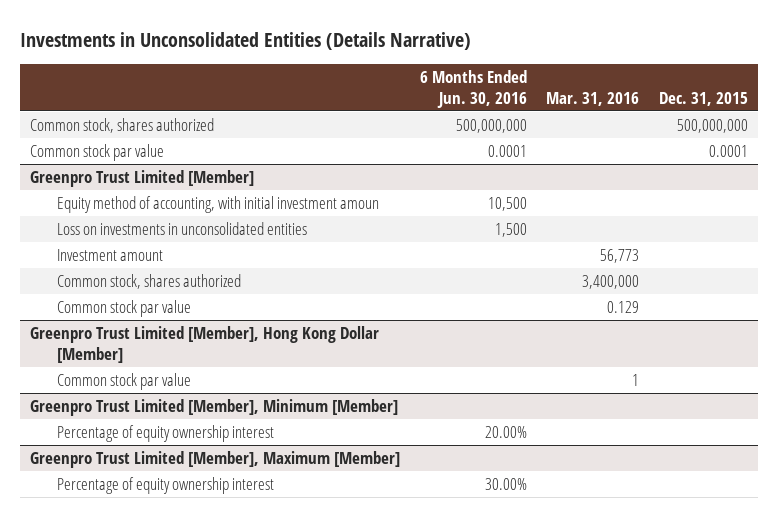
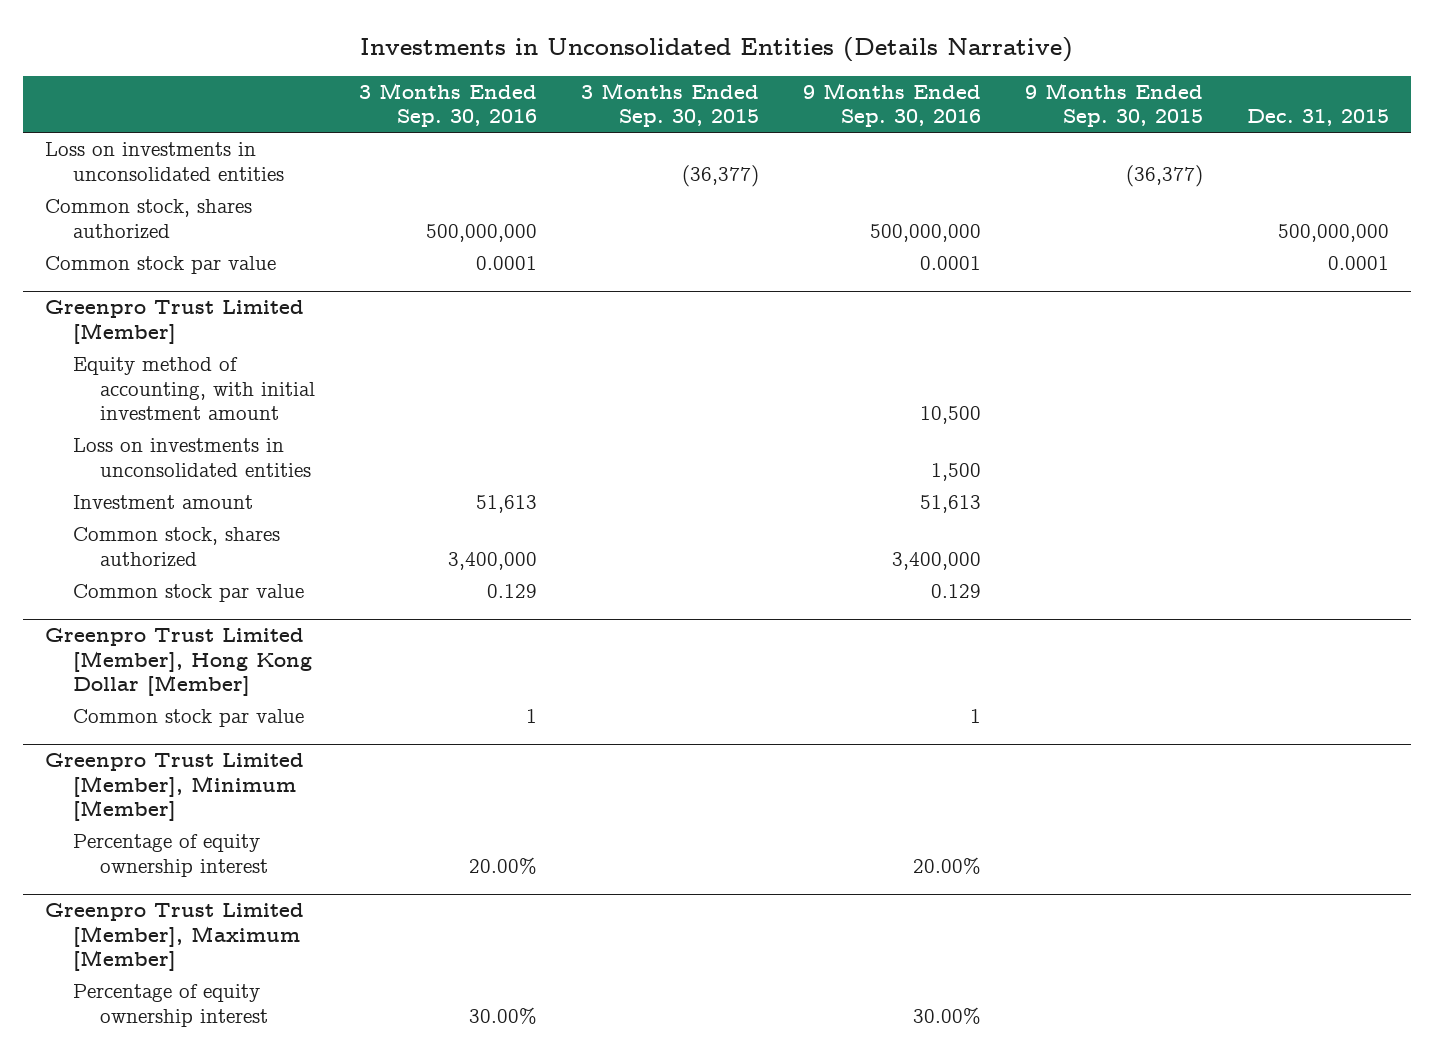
[419,69,527,108] 6 Months Ended Jun. 30, 2016 -> none
[546,91,640,106] Mar. 31, 2016 -> none
none -> [358,82,537,128] 3 Months Ended Sep. 30, 2016
none -> [580,82,759,128] 3 Months Ended Sep. 30, 2015
none -> [802,82,981,128] 9 Months Ended Sep. 30, 2016
none -> [1024,82,1203,128] 9 Months Ended Sep. 30, 2015
none -> [45,142,284,181] Loss on investments in unconsolidated entities
[57,196,380,214] Equity method of accounting, with initial investment amoun -> [72,357,315,420] Equity method of accounting, with initial investment amount

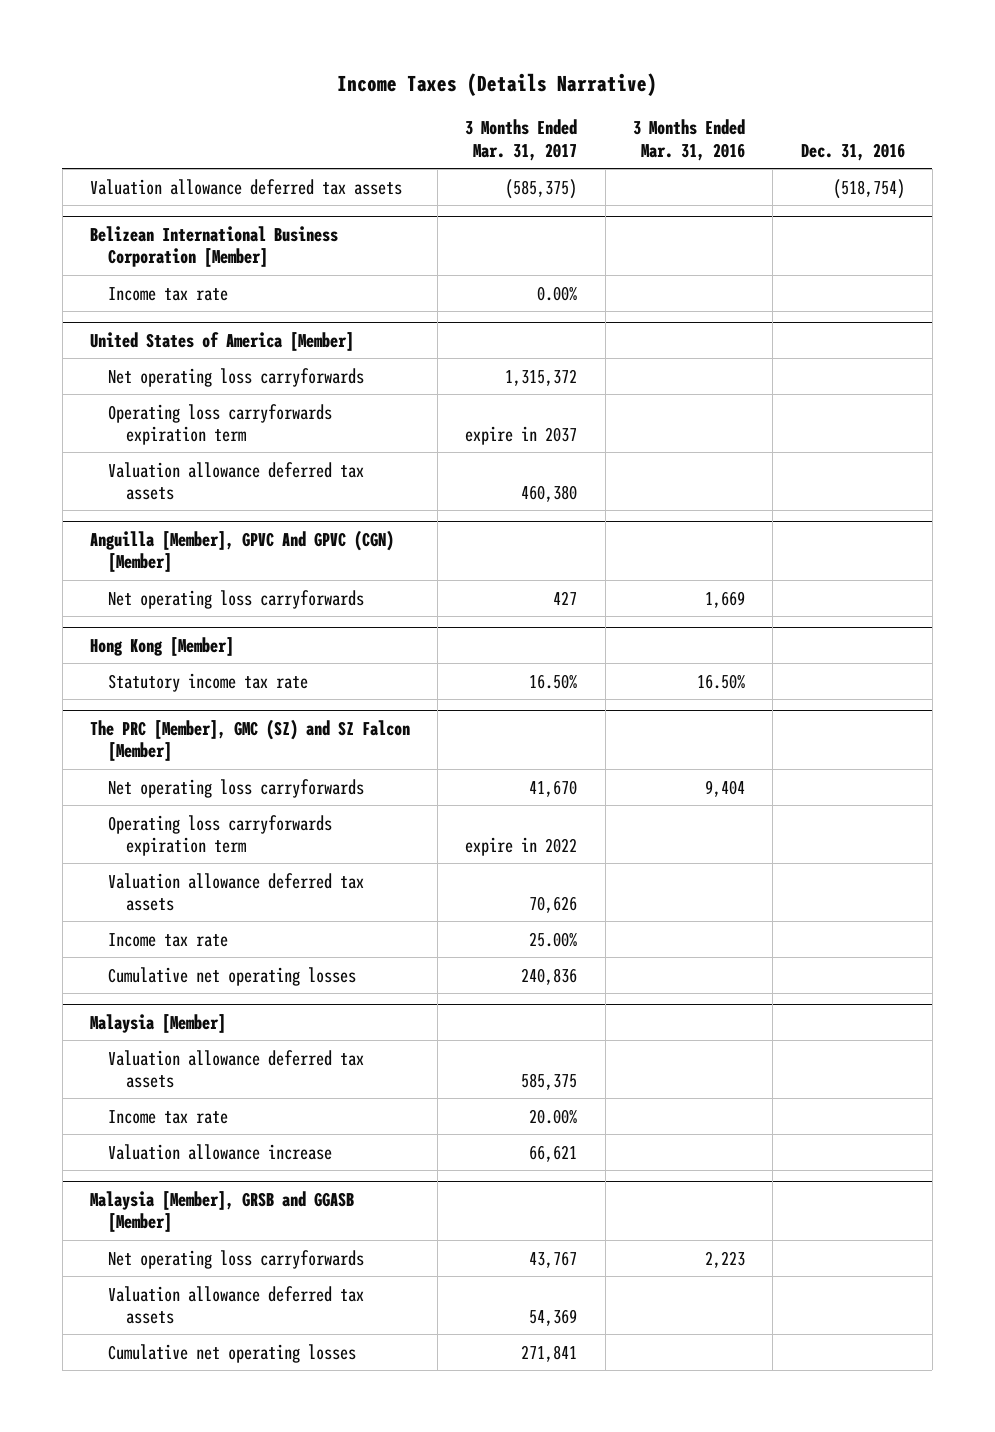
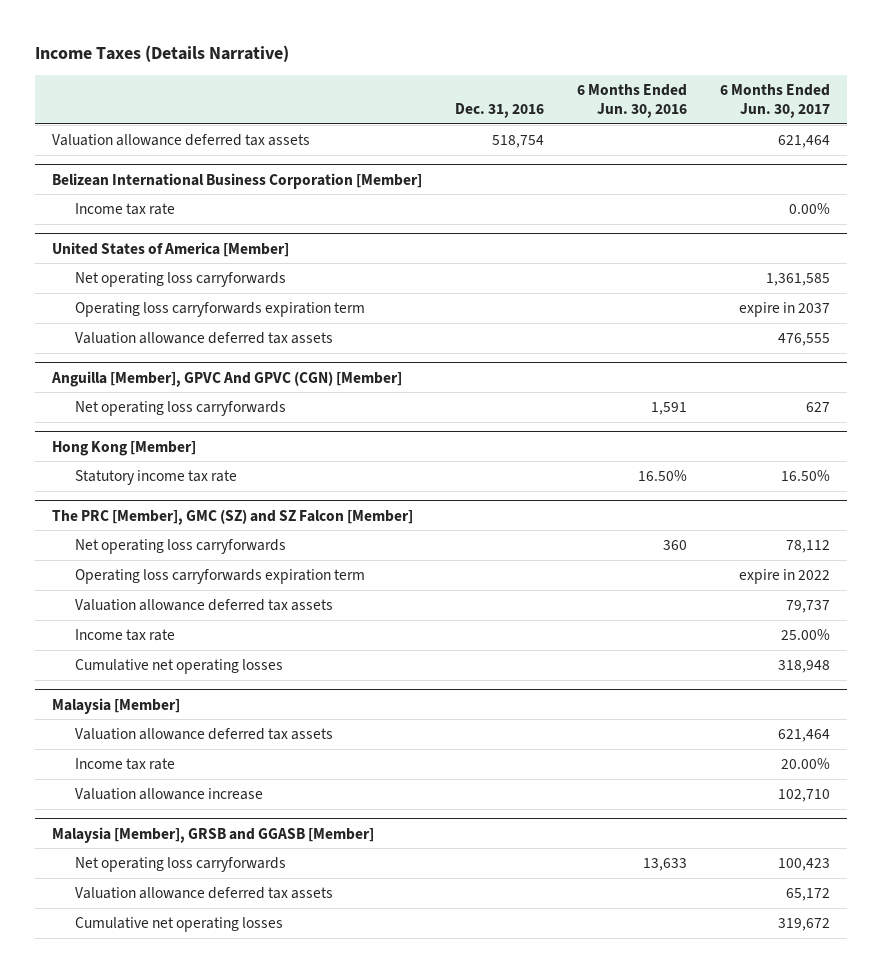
[465,119,578,161] 3 Months Ended Mar. 31, 2017 -> none
[633,119,746,161] 3 Months Ended Mar. 31, 2016 -> none
none -> [576,84,687,119] 6 Months Ended Jun. 30, 2016
none -> [720,84,831,119] 6 Months Ended Jun. 30, 2017
[832,178,905,199] (518,754) -> [491,135,544,149] 518,754

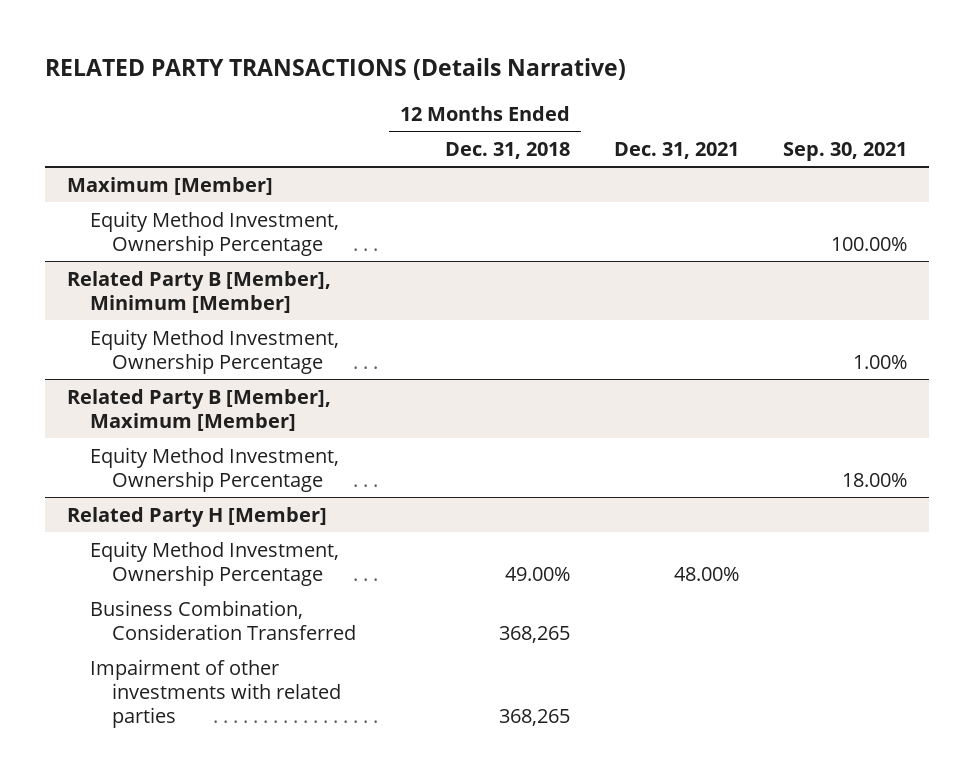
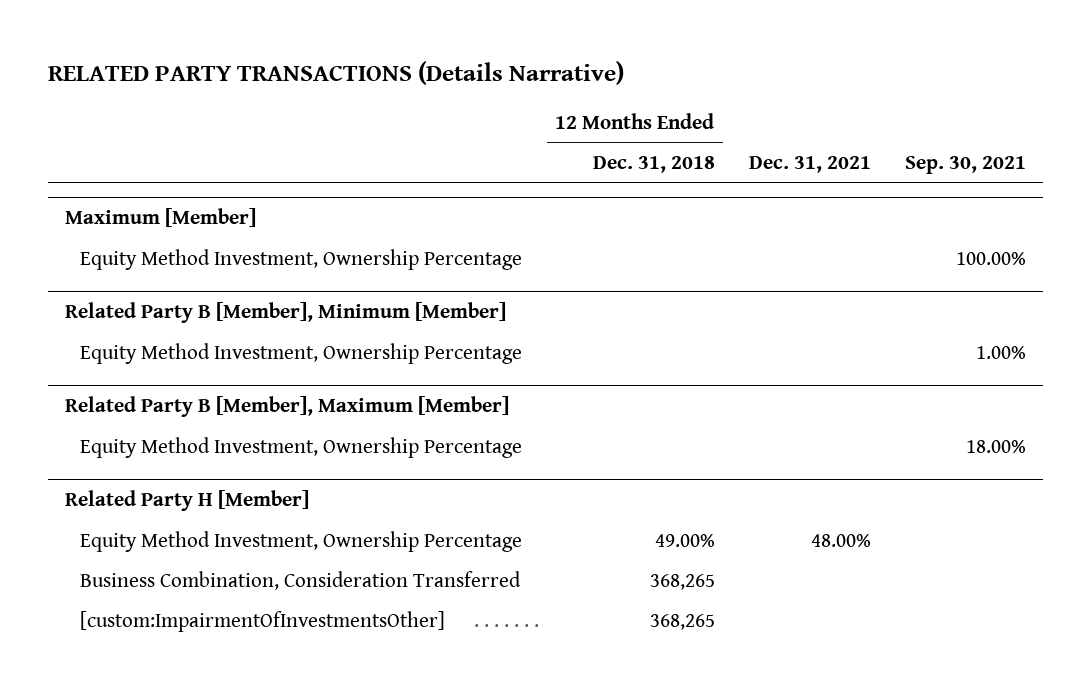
[89,658,342,728] Impairment of other investments with related parties -> [79,610,445,632] [custom:ImpairmentOfInvestmentsOther]

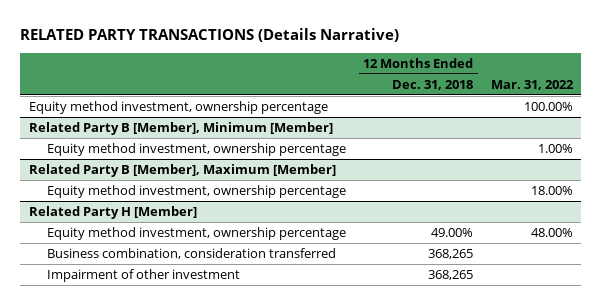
[748,156,871,174] Dec. 31, 2021 -> none
[904,156,1026,175] Sep. 30, 2021 -> none
none -> [490,79,574,90] Mar. 31, 2022
[64,208,256,228] Maximum [Member] -> none
[79,248,522,270] Equity Method Investment, Ownership Percentage -> none
none -> [28,101,328,115] Equity method investment, ownership percentage
[79,342,522,364] Equity Method Investment, Ownership Percentage -> [46,143,346,157] Equity method investment, ownership percentage
[79,436,522,458] Equity Method Investment, Ownership Percentage -> [46,185,346,199] Equity method investment, ownership percentage
[79,530,522,552] Equity Method Investment, Ownership Percentage -> [46,227,346,241] Equity method investment, ownership percentage
[79,570,521,590] Business Combination, Consideration Transferred -> [46,248,336,260] Business combination, consideration transferred
[79,610,445,632] [custom:ImpairmentOfInvestmentsOther] -> [46,269,240,283] Impairment of other investment

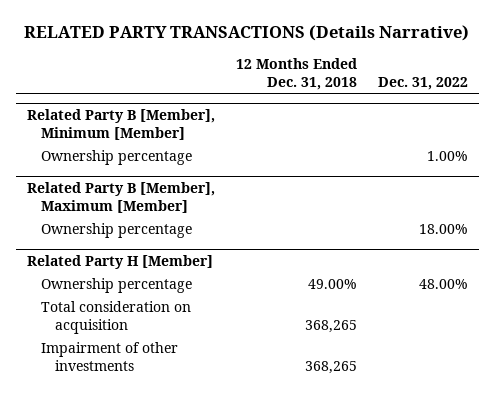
[490,79,574,90] Mar. 31, 2022 -> none
none -> [378,76,469,90] Dec. 31, 2022
[28,101,328,115] Equity method investment, ownership percentage -> none
[46,143,346,157] Equity method investment, ownership percentage -> [40,149,192,165] Ownership percentage
[46,185,346,199] Equity method investment, ownership percentage -> [40,222,192,238] Ownership percentage
[46,227,346,241] Equity method investment, ownership percentage -> [40,277,192,293] Ownership percentage
[46,248,336,260] Business combination, consideration transferred -> [40,300,191,334] Total consideration on acquisition
[46,269,240,283] Impairment of other investment -> [40,341,178,371] Impairment of other investments

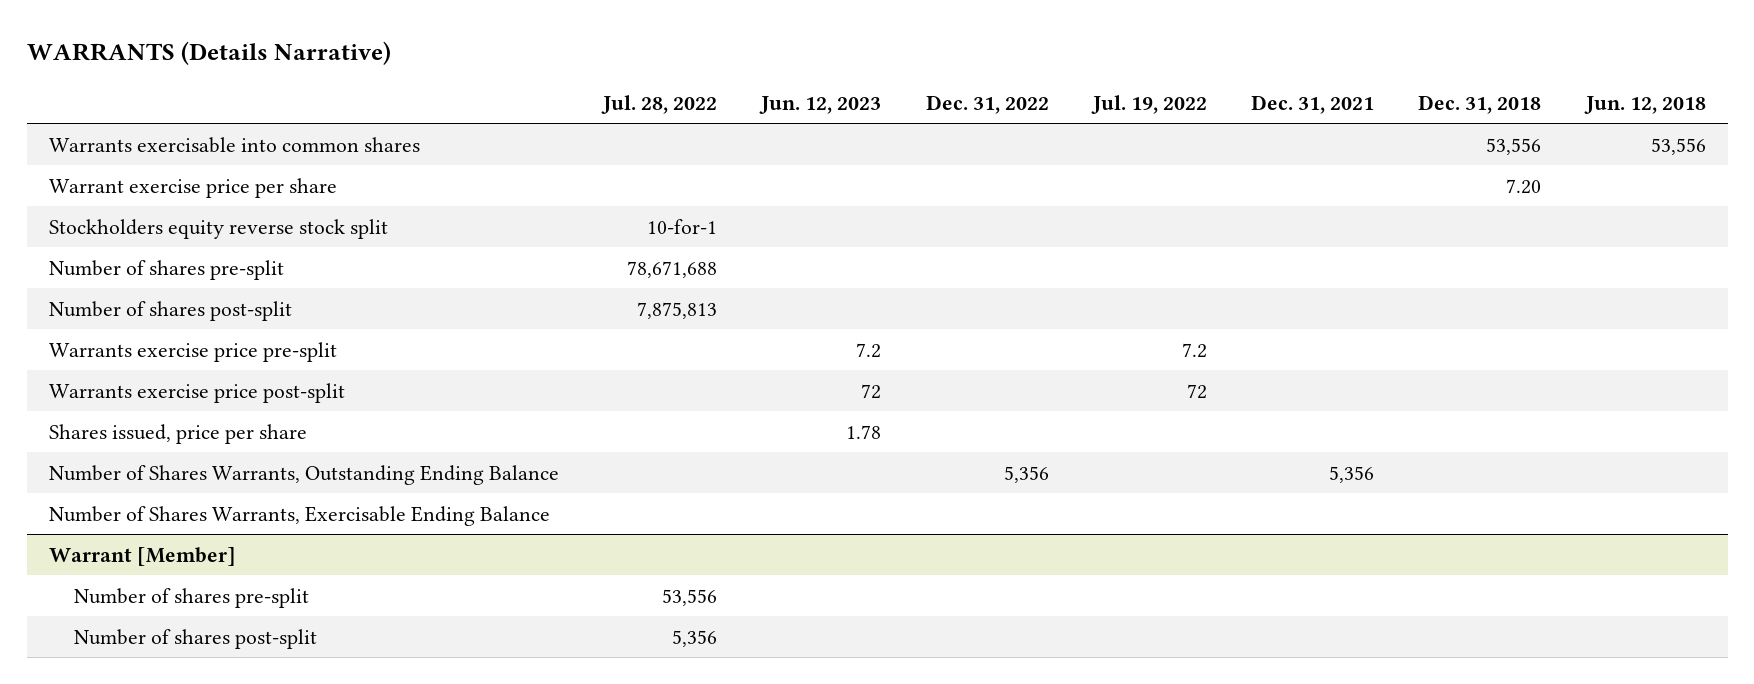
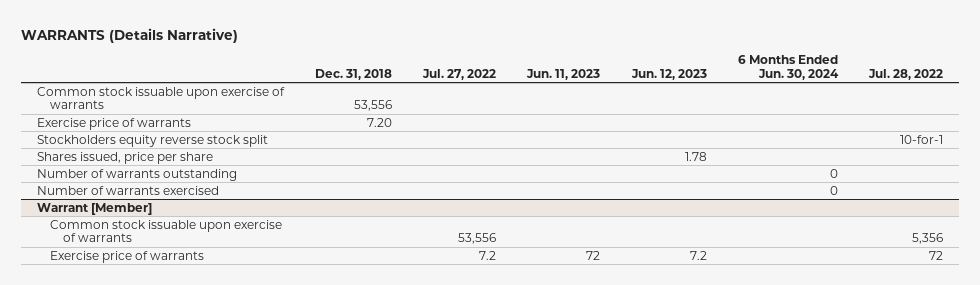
[925,94,1049,114] Dec. 31, 2022 -> none
[1090,94,1207,114] Jul. 19, 2022 -> none
[1251,94,1375,114] Dec. 31, 2021 -> none
[1583,95,1706,114] Jun. 12, 2018 -> none
none -> [422,68,497,80] Jul. 27, 2022
none -> [526,68,601,80] Jun. 11, 2023
none -> [738,55,840,80] 6 Months Ended Jun. 30, 2024
[48,136,420,153] Warrants exercisable into common shares -> [36,86,285,110] Common stock issuable upon exercise of warrants
[48,177,337,198] Warrant exercise price per share -> [36,117,191,130] Exercise price of warrants
[48,259,284,280] Number of shares pre-split -> none
[48,300,292,321] Number of shares post-split -> none
[48,341,337,362] Warrants exercise price pre-split -> none
[48,382,345,403] Warrants exercise price post-split -> none
[48,505,550,526] Number of Shares Warrants, Exercisable Ending Balance -> none
[48,464,559,485] Number of Shares Warrants, Outstanding Ending Balance -> [36,168,237,181] Number of warrants outstanding
none -> [36,185,219,195] Number of warrants exercised
[74,587,310,608] Number of shares pre-split -> none
[74,628,318,649] Number of shares post-split -> [49,219,282,243] Common stock issuable upon exercise of warrants
none -> [49,250,204,263] Exercise price of warrants

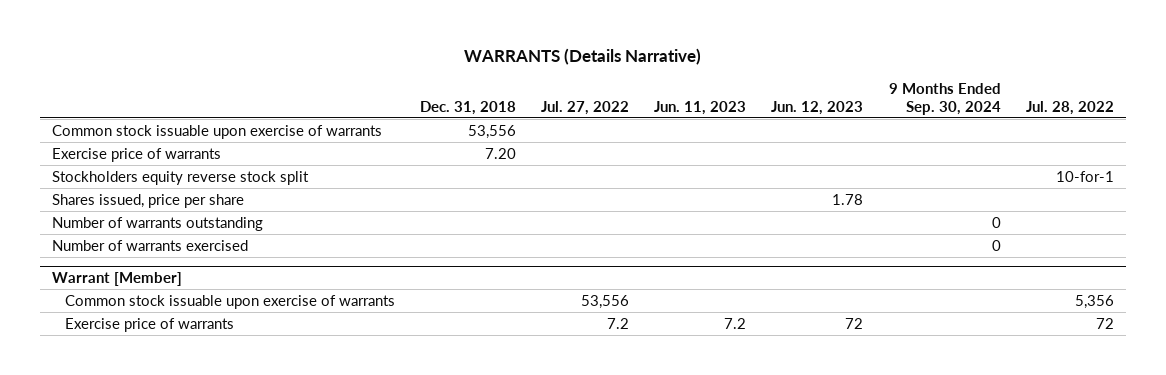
[738,55,840,80] 6 Months Ended Jun. 30, 2024 -> none
none -> [888,82,1001,115] 9 Months Ended Sep. 30, 2024
[586,250,601,260] 72 -> [724,317,747,329] 7.2
[689,250,707,260] 7.2 -> [845,317,864,329] 72

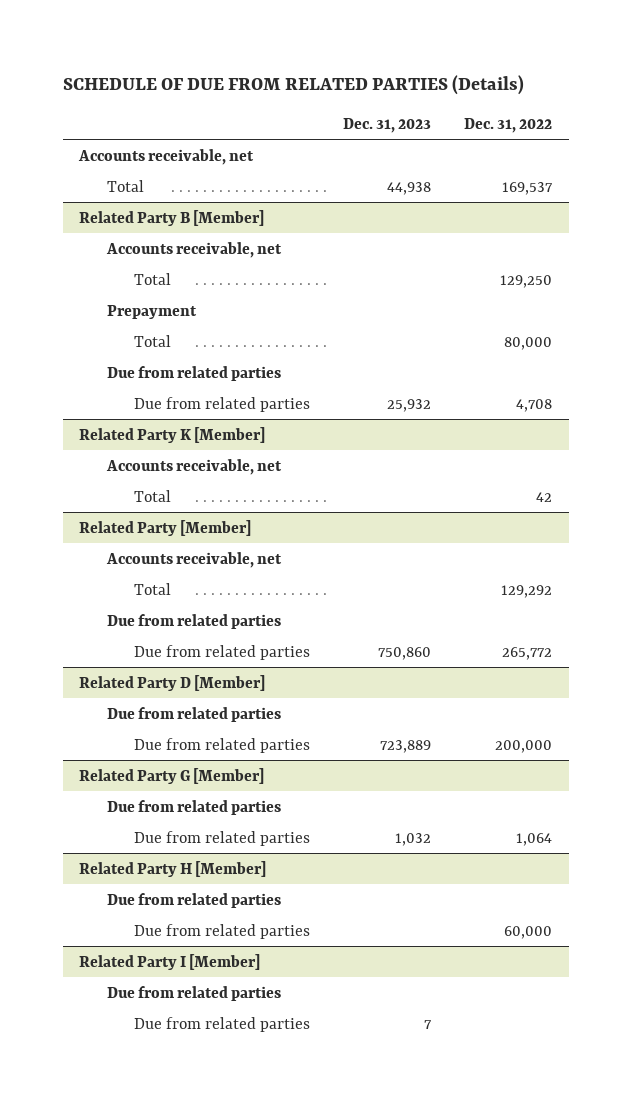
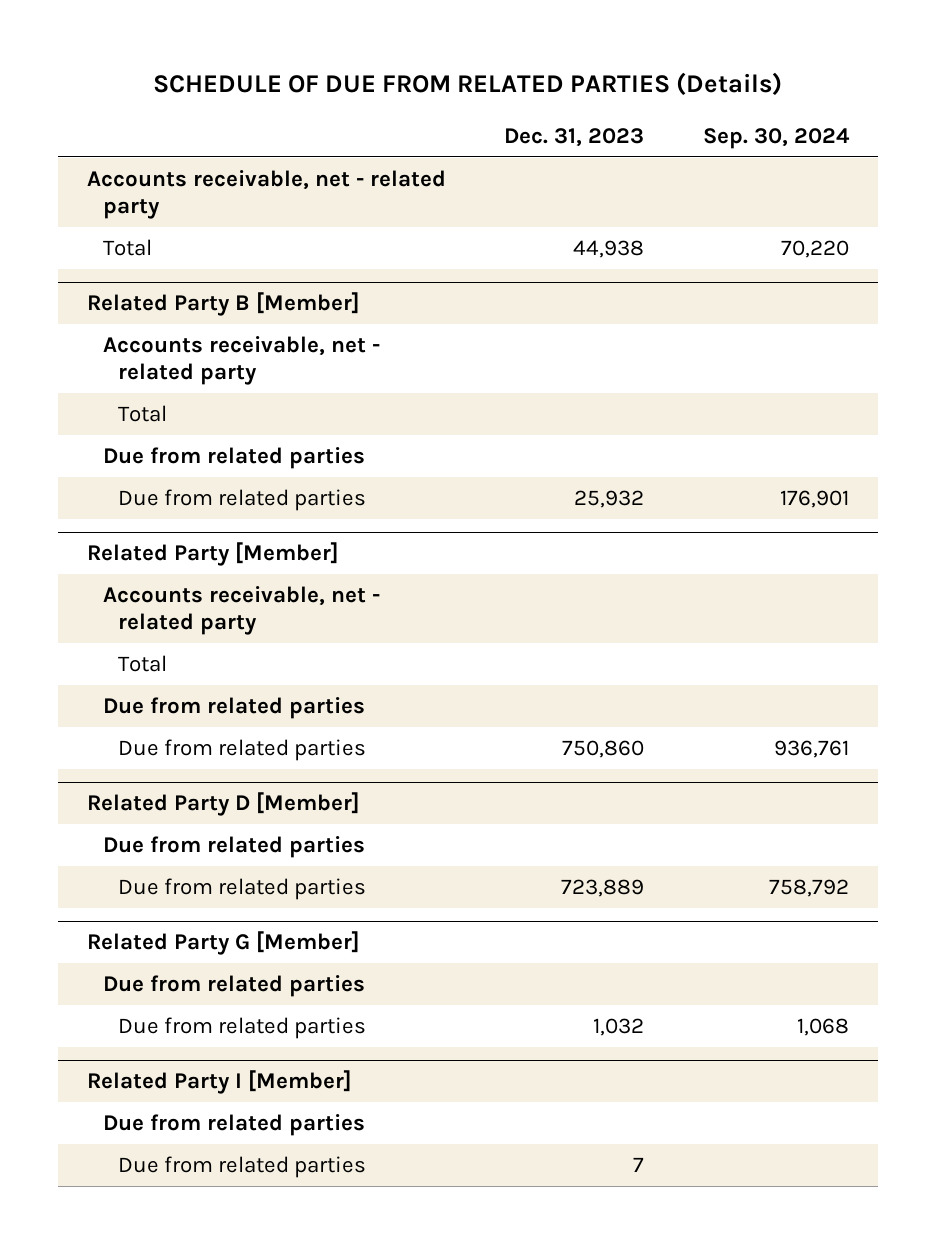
[464,117,553,133] Dec. 31, 2022 -> none
none -> [702,127,850,149] Sep. 30, 2024
[78,148,255,165] Accounts receivable, net -> [86,170,446,219] Accounts receivable, net - related party
[134,272,172,285] Total -> none
[106,304,197,319] Prepayment -> none
[105,241,282,258] Accounts receivable, net -> [102,336,380,385] Accounts receivable, net - related party
[79,426,266,443] Related Party K [Member] -> none
[105,458,282,475] Accounts receivable, net -> none
[134,489,172,502] Total -> none
[105,551,282,568] Accounts receivable, net -> [102,586,380,635] Accounts receivable, net - related party
[79,860,267,877] Related Party H [Member] -> none
[106,892,281,908] Due from related parties -> none
[134,923,311,939] Due from related parties -> none

